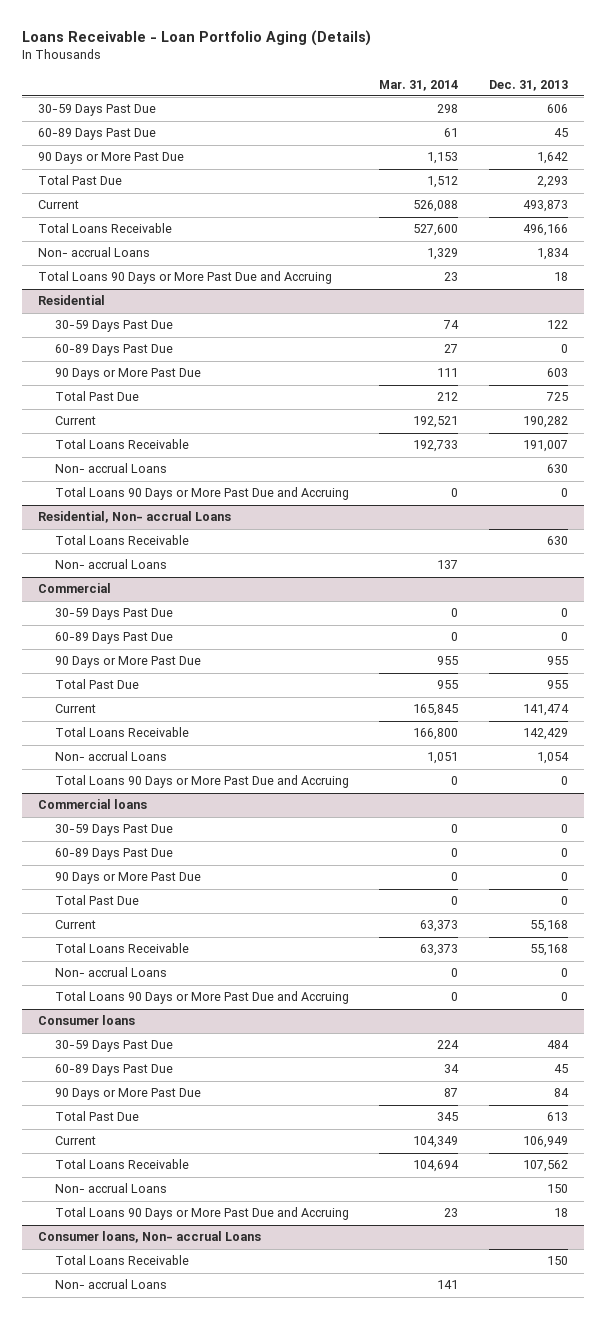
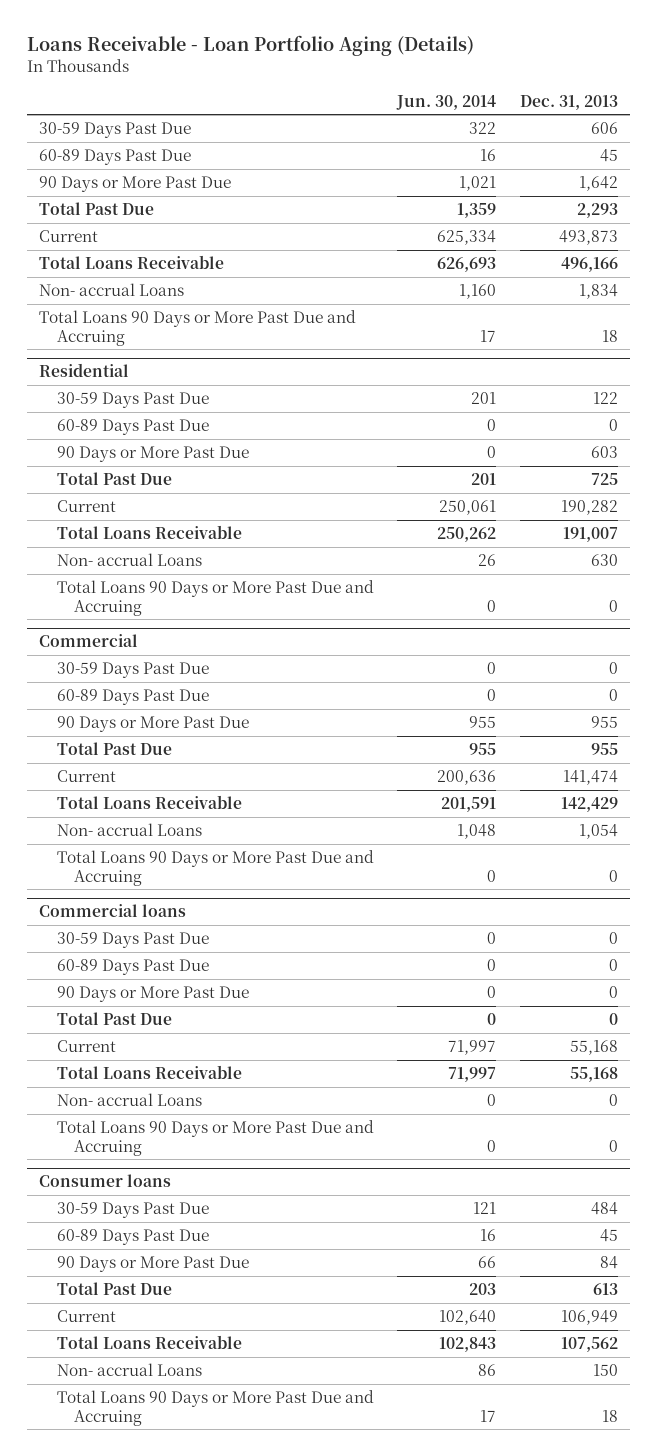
[379,79,459,91] Mar. 31, 2014 -> none
none -> [396,94,497,110] Jun. 30, 2014
[37,511,231,524] Residential, Non- accrual Loans -> none
[54,535,189,546] Total Loans Receivable -> none
[54,559,167,570] Non- accrual Loans -> none
[37,1231,261,1244] Consumer loans, Non- accrual Loans -> none
[54,1255,189,1266] Total Loans Receivable -> none
[54,1279,167,1290] Non- accrual Loans -> none

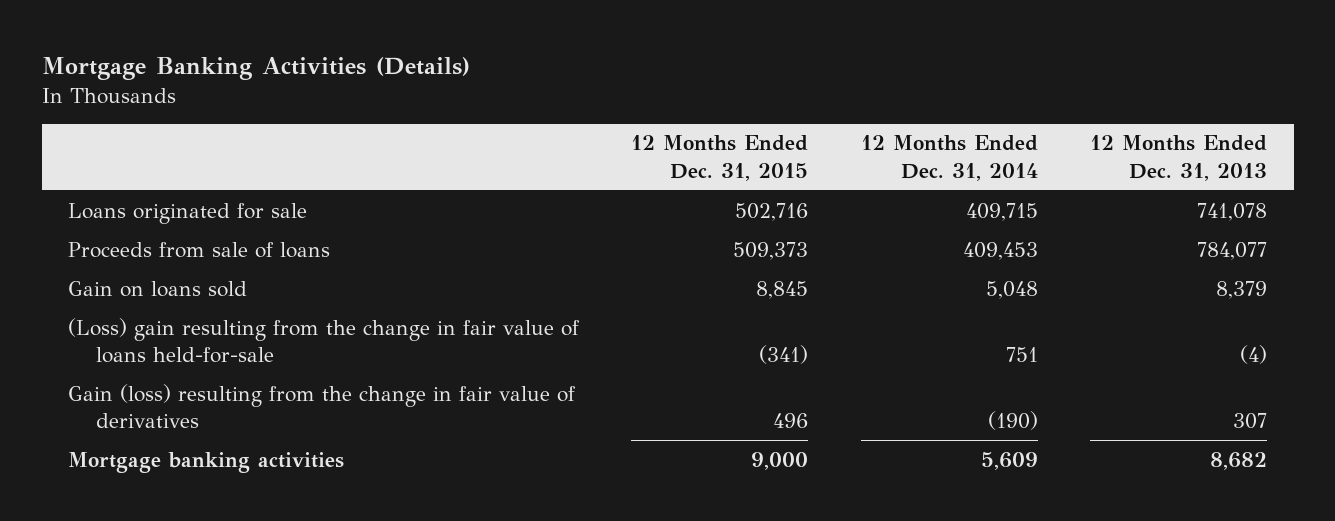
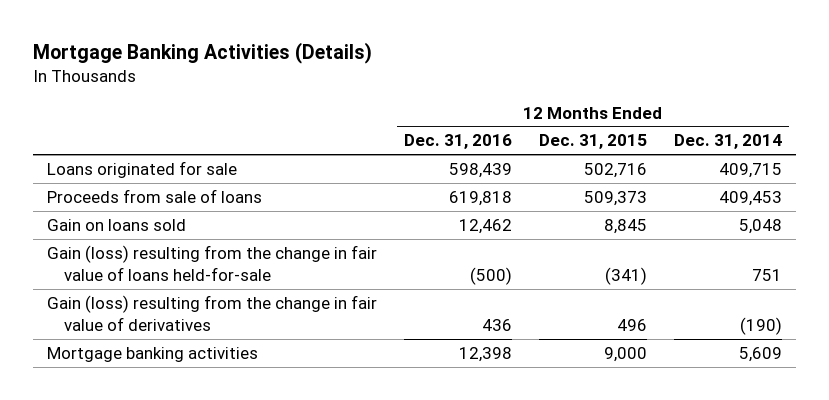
[1090,135,1268,181] 12 Months Ended Dec. 31, 2013 -> none
none -> [403,134,512,150] Dec. 31, 2016
[67,317,580,363] (Loss) gain resulting from the change in fair value of loans held-for-sale -> [46,244,377,281] Gain (loss) resulting from the change in fair value of loans held-for-sale

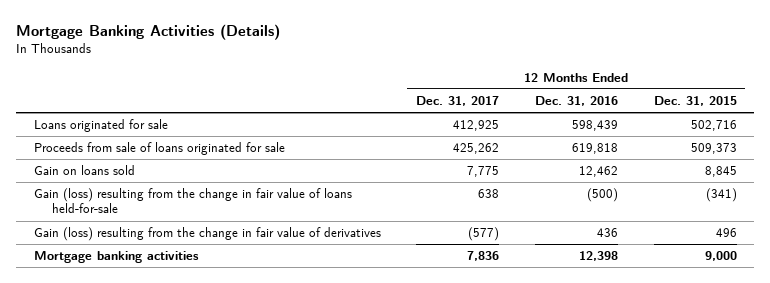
[674,134,783,150] Dec. 31, 2014 -> none
none -> [416,95,500,106] Dec. 31, 2017
[46,188,262,203] Proceeds from sale of loans -> [33,142,285,156] Proceeds from sale of loans originated for sale

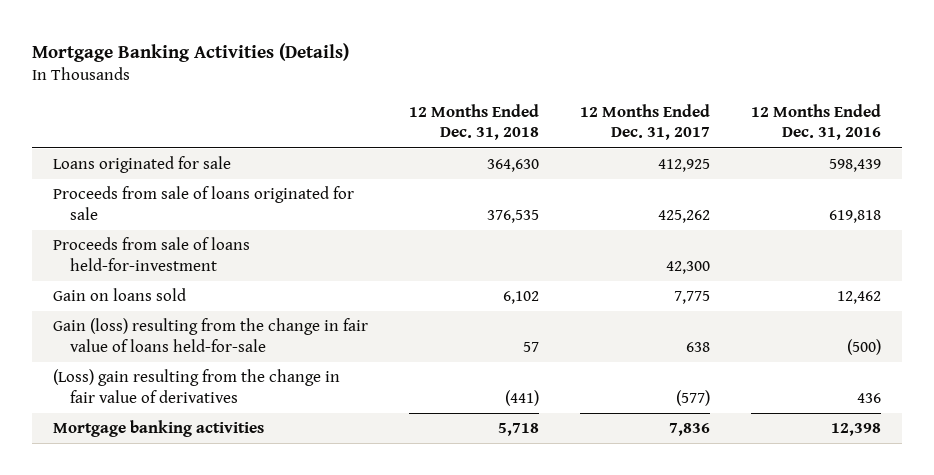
[653,95,737,106] Dec. 31, 2015 -> none
none -> [408,104,539,141] 12 Months Ended Dec. 31, 2018
none -> [52,237,250,271] Proceeds from sale of loans held-for-investment
[33,227,381,242] Gain (loss) resulting from the change in fair value of derivatives -> [52,369,340,403] (Loss) gain resulting from the change in fair value of derivatives

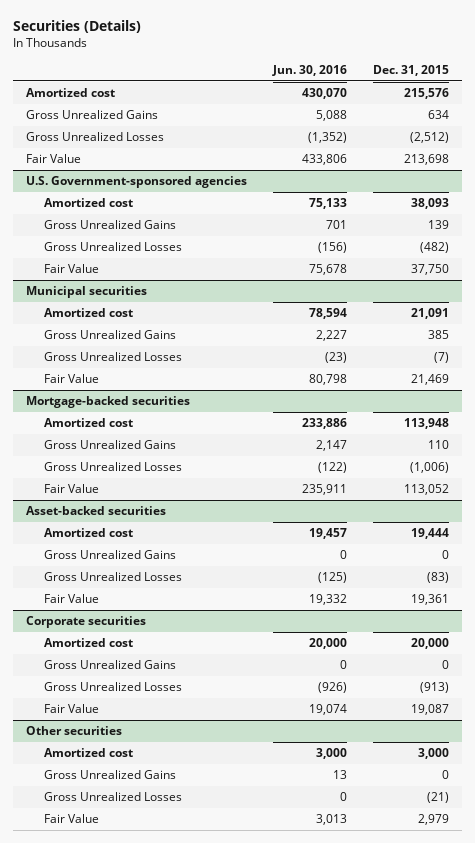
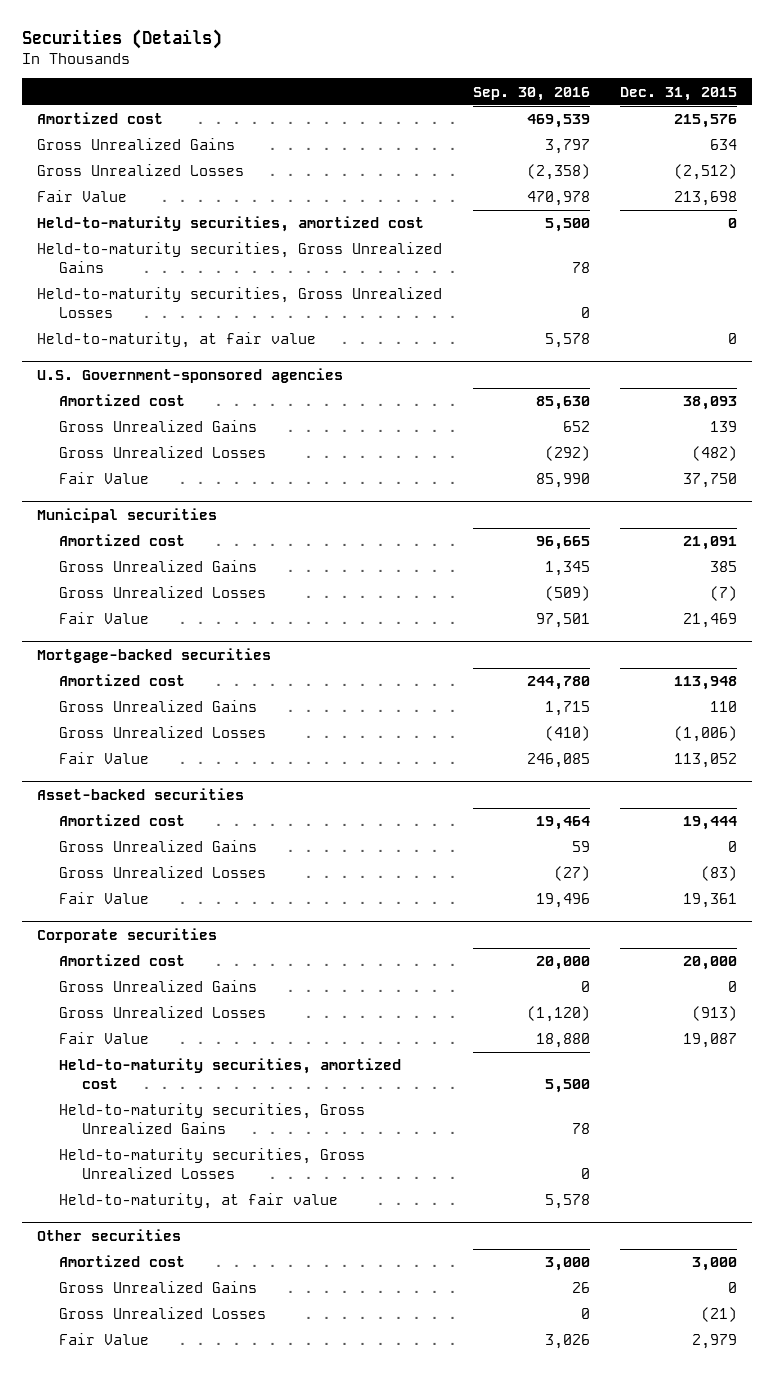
[272,64,348,76] Jun. 30, 2016 -> none
none -> [472,86,590,101] Sep. 30, 2016
none -> [36,216,424,233] Held-to-maturity securities, amortized cost
none -> [36,242,442,273] Held-to-maturity securities, Gross Unrealized Gains
none -> [36,287,442,318] Held-to-maturity securities, Gross Unrealized Losses
none -> [36,332,316,349] Held-to-maturity, at fair value
none -> [59,1058,402,1089] Held-to-maturity securities, amortized cost
none -> [59,1103,366,1134] Held-to-maturity securities, Gross Unrealized Gains
none -> [59,1148,366,1179] Held-to-maturity securities, Gross Unrealized Losses
none -> [59,1193,339,1210] Held-to-maturity, at fair value

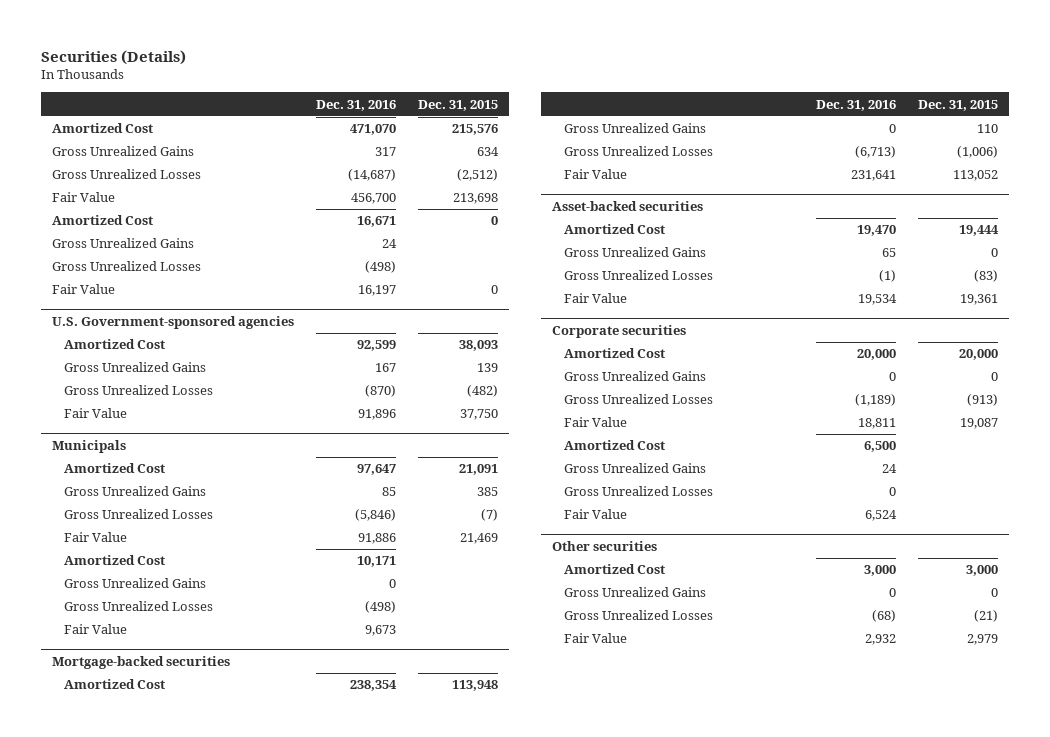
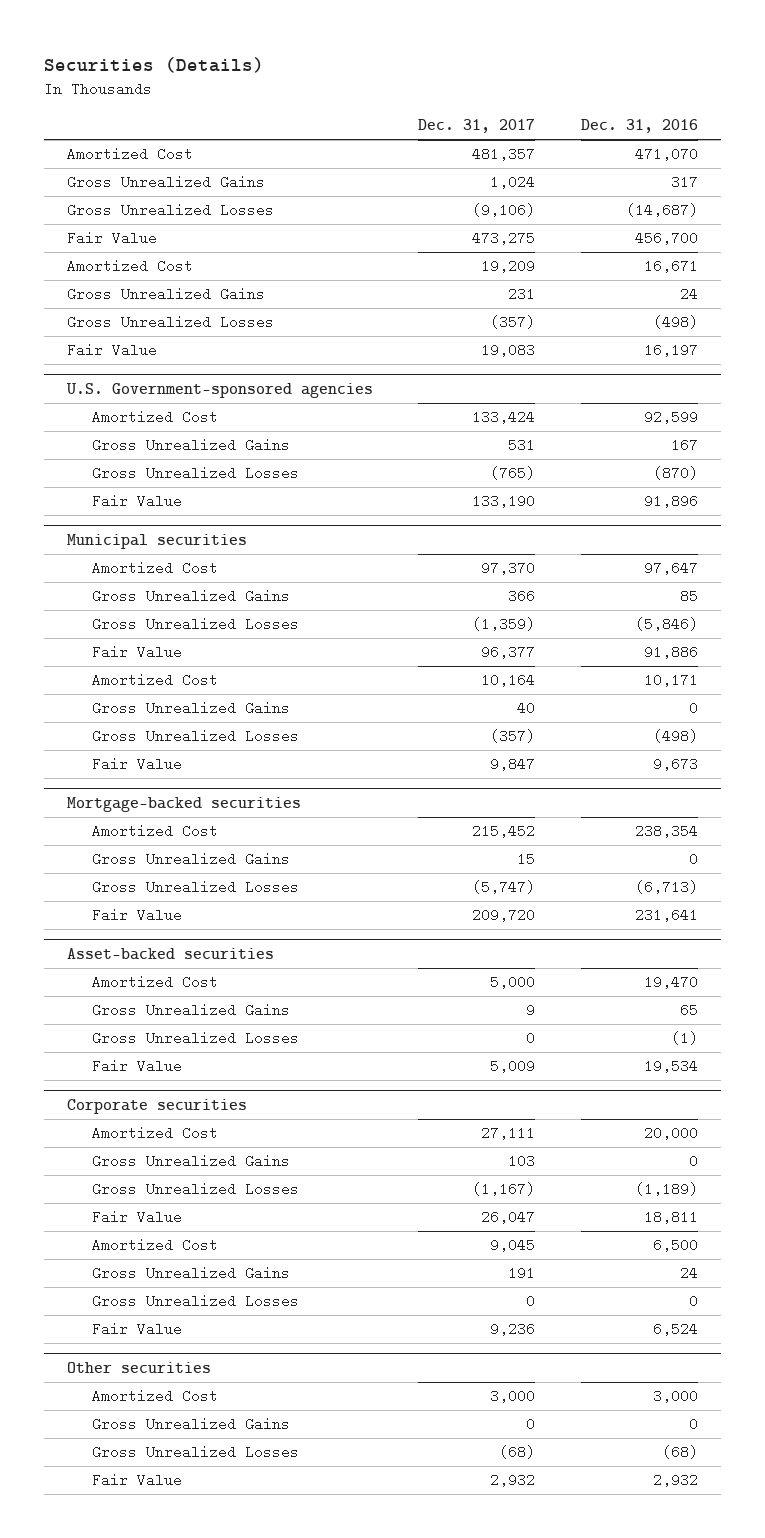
[417,99,498,111] Dec. 31, 2015 -> none
none -> [418,119,536,134] Dec. 31, 2017
[52,439,127,453] Municipals -> [66,534,247,550] Municipal securities

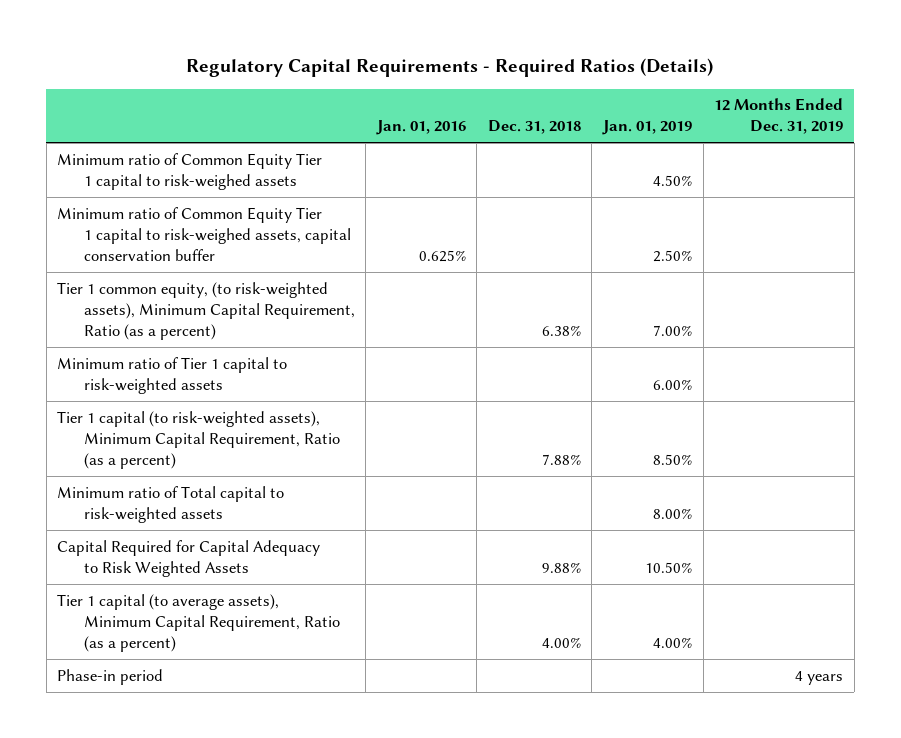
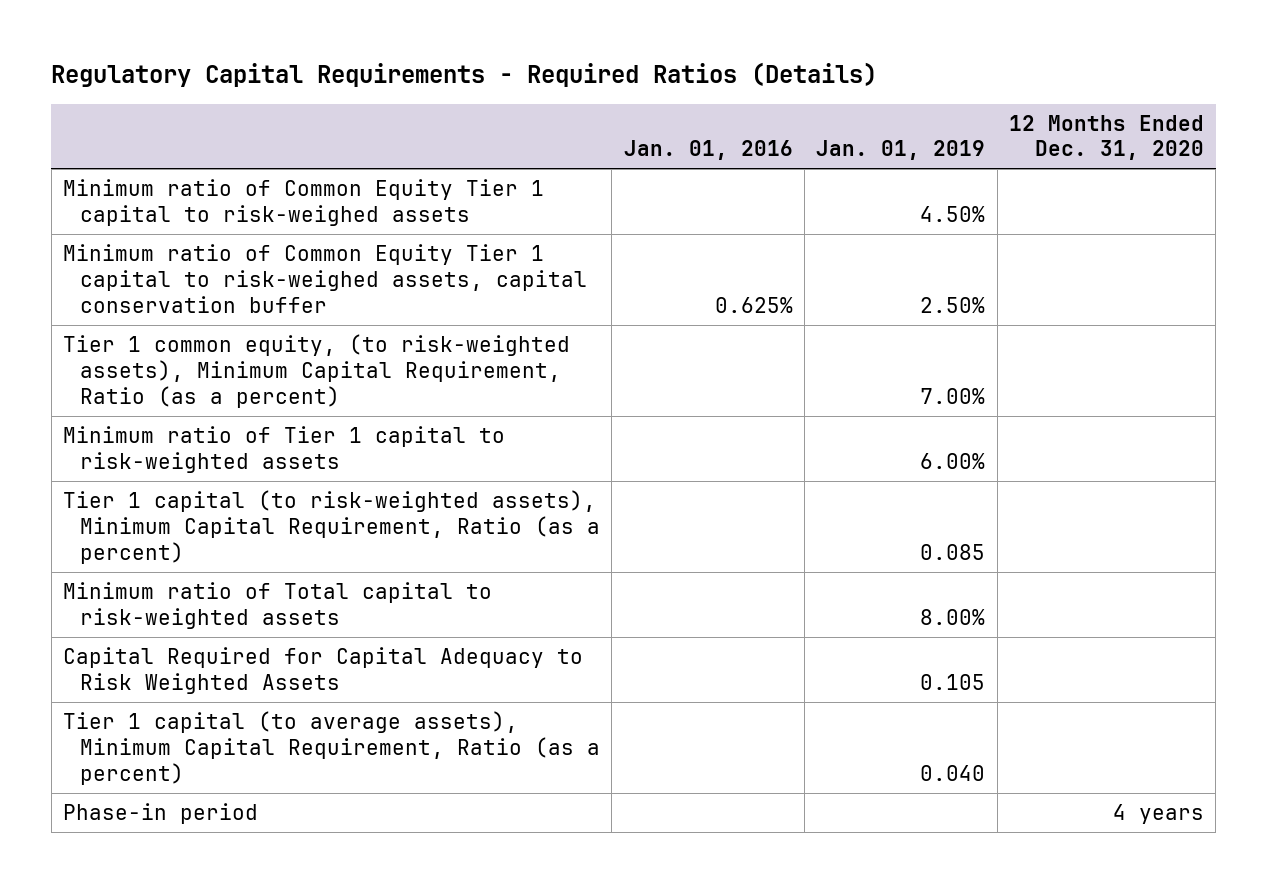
[487,120,581,135] Dec. 31, 2018 -> none
[714,98,844,135] 12 Months Ended Dec. 31, 2019 -> none
none -> [1008,114,1204,161] 12 Months Ended Dec. 31, 2020
[652,453,692,465] 8.50% -> [920,543,986,560] 0.085
[644,561,692,573] 10.50% -> [920,673,986,690] 0.105
[652,636,692,648] 4.00% -> [920,764,986,781] 0.040

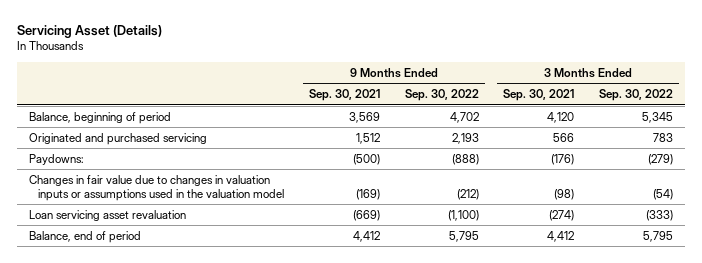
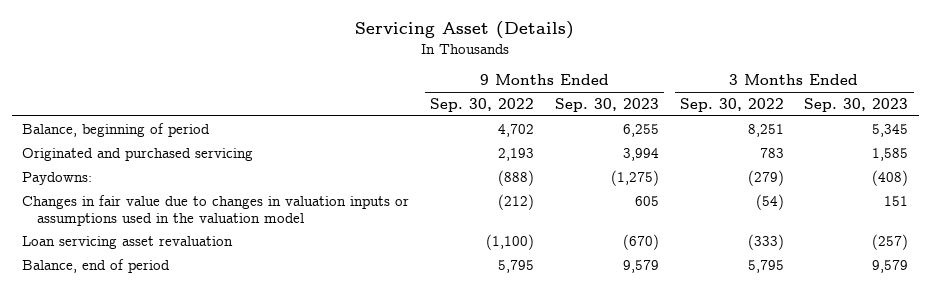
[309,89,381,102] Sep. 30, 2021 -> none
[503,89,575,102] Sep. 30, 2021 -> none
none -> [554,97,659,112] Sep. 30, 2023
none -> [804,97,909,112] Sep. 30, 2023
[641,111,673,123] 5,345 -> [747,123,784,137] 8,251

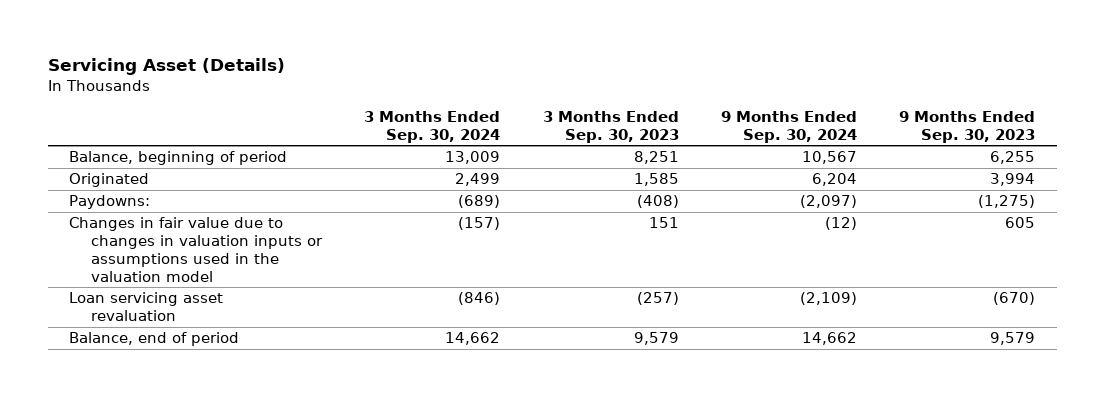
[430,97,535,112] Sep. 30, 2022 -> none
[679,97,784,112] Sep. 30, 2022 -> none
none -> [364,110,501,143] 3 Months Ended Sep. 30, 2024
none -> [720,110,857,143] 9 Months Ended Sep. 30, 2024
[872,123,909,137] 5,345 -> [633,151,679,165] 8,251
[22,147,254,161] Originated and purchased servicing -> [69,173,150,188] Originated

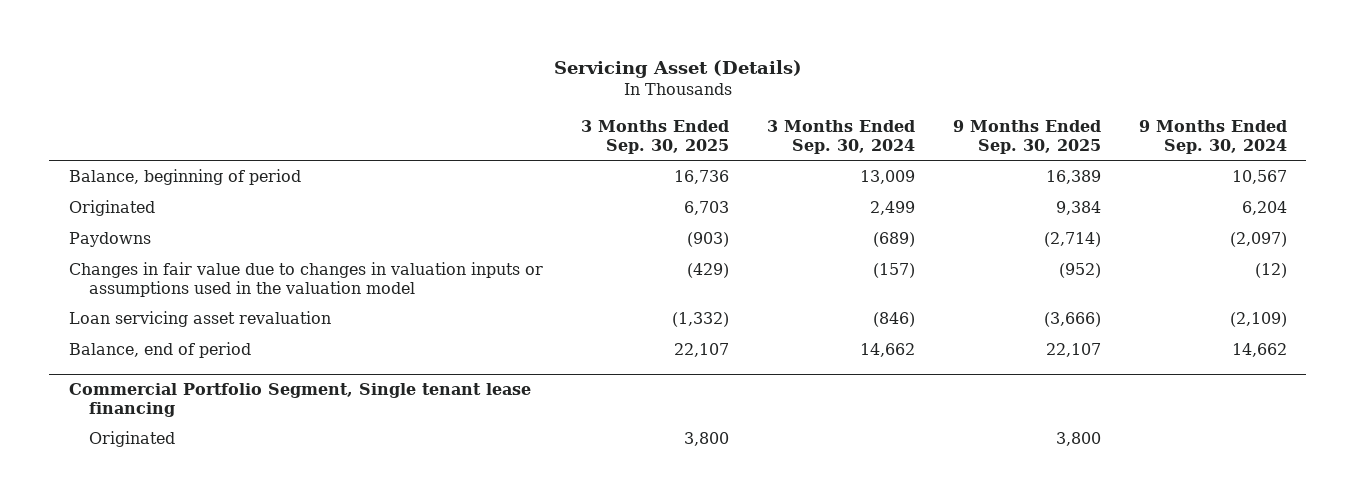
[542,110,679,143] 3 Months Ended Sep. 30, 2023 -> none
[899,110,1036,143] 9 Months Ended Sep. 30, 2023 -> none
none -> [580,120,729,154] 3 Months Ended Sep. 30, 2025
none -> [952,120,1101,154] 9 Months Ended Sep. 30, 2025
[69,195,151,210] Paydowns: -> [68,232,151,248] Paydowns
none -> [68,383,531,417] Commercial Portfolio Segment, Single tenant lease financing
none -> [89,431,176,448] Originated

